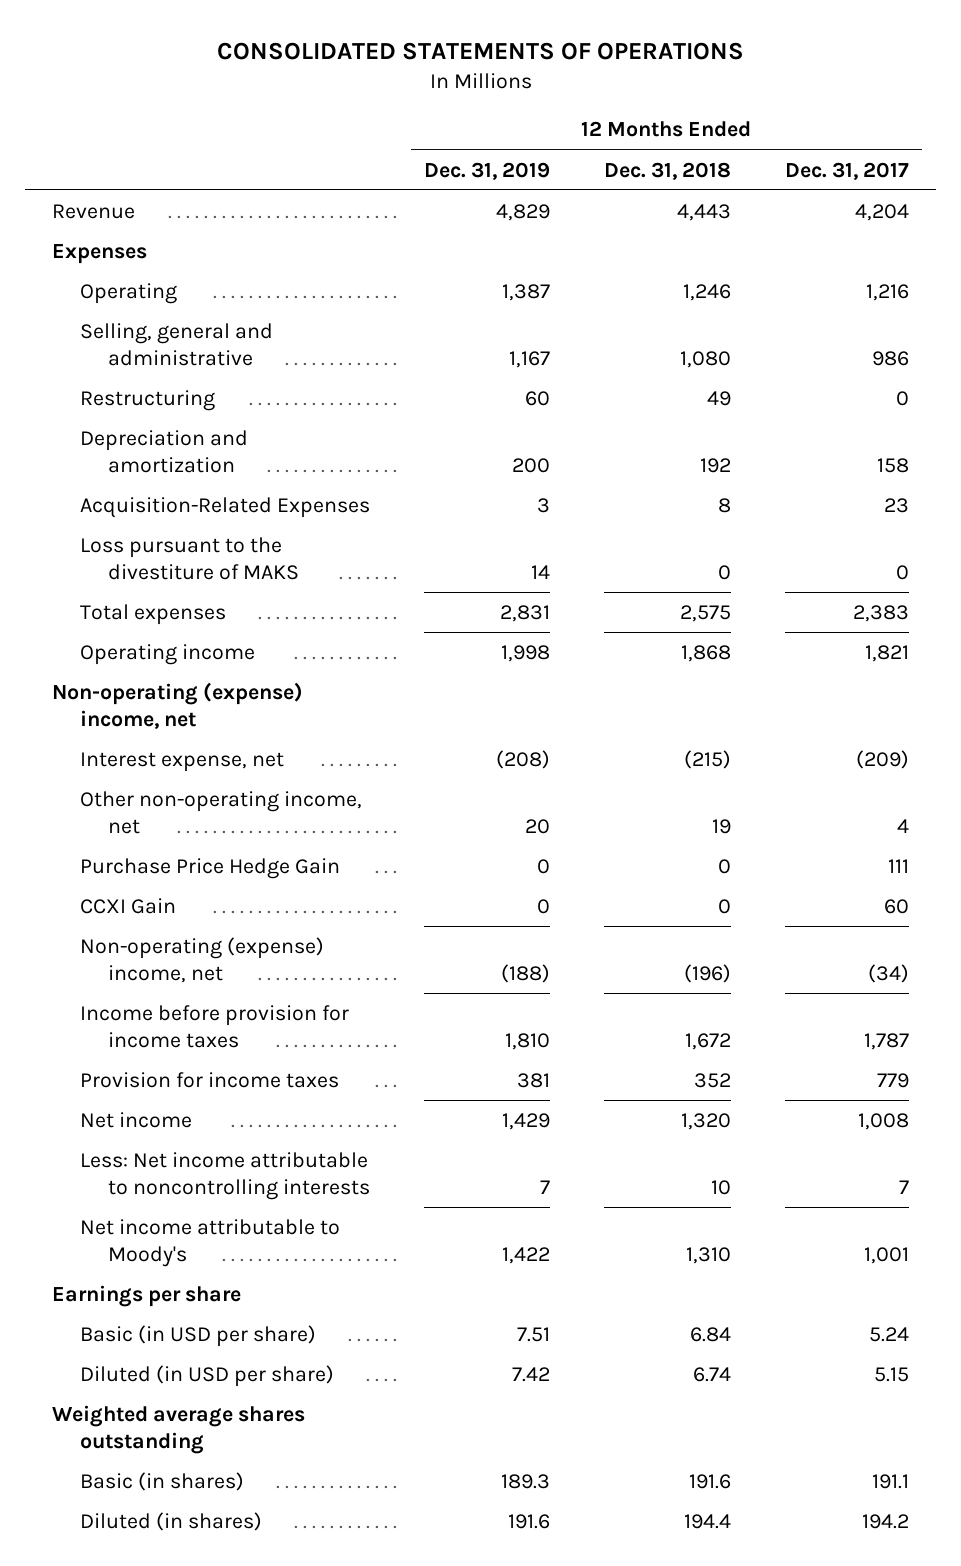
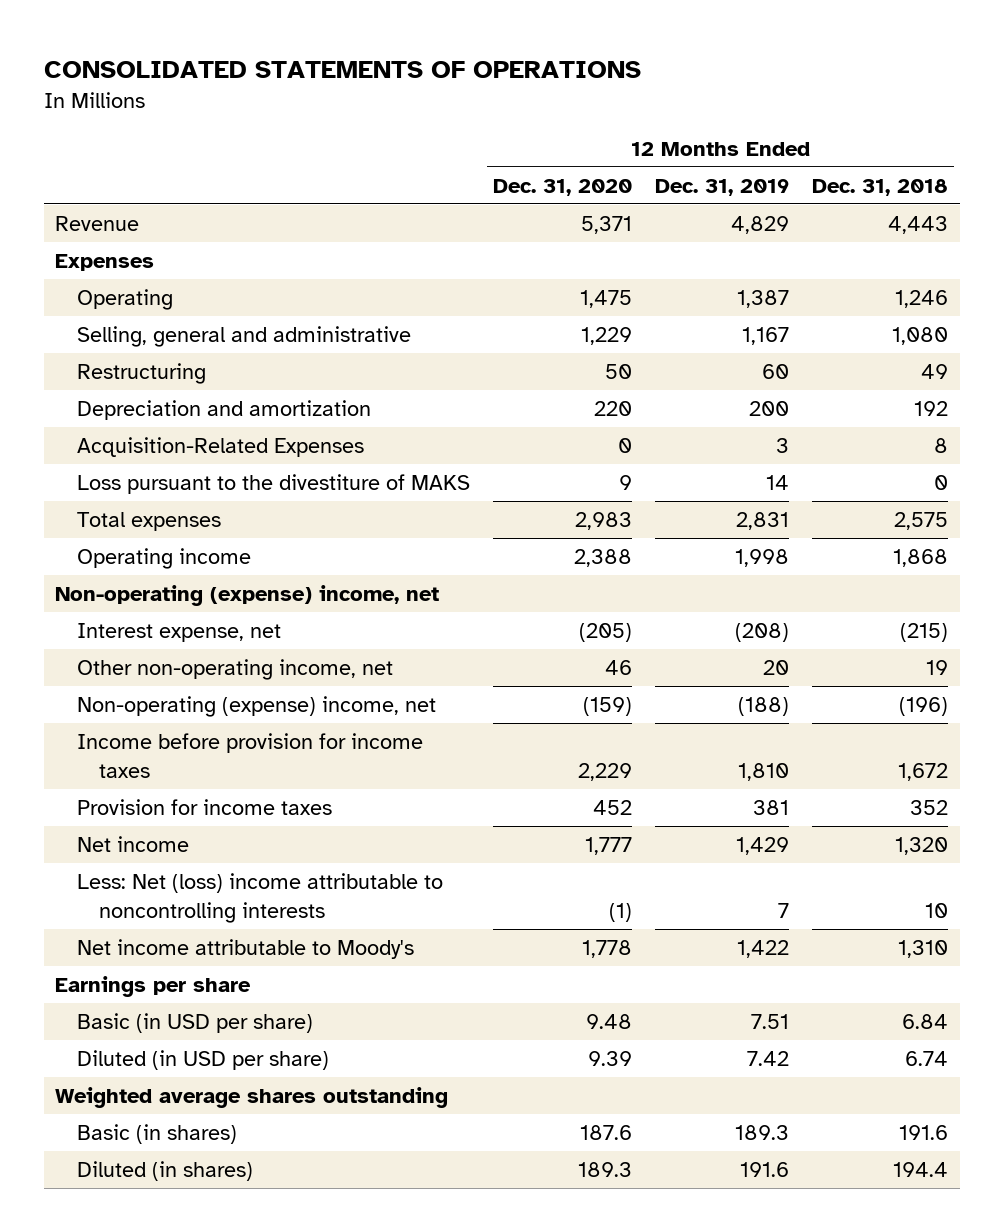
[784,161,909,180] Dec. 31, 2017 -> none
none -> [493,178,633,196] Dec. 31, 2020
[80,857,341,879] Purchase Price Hedge Gain -> none
[80,897,177,914] CCXI Gain -> none
[80,1151,371,1200] Less: Net income attributable to noncontrolling interests -> [77,873,444,923] Less: Net (loss) income attributable to noncontrolling interests

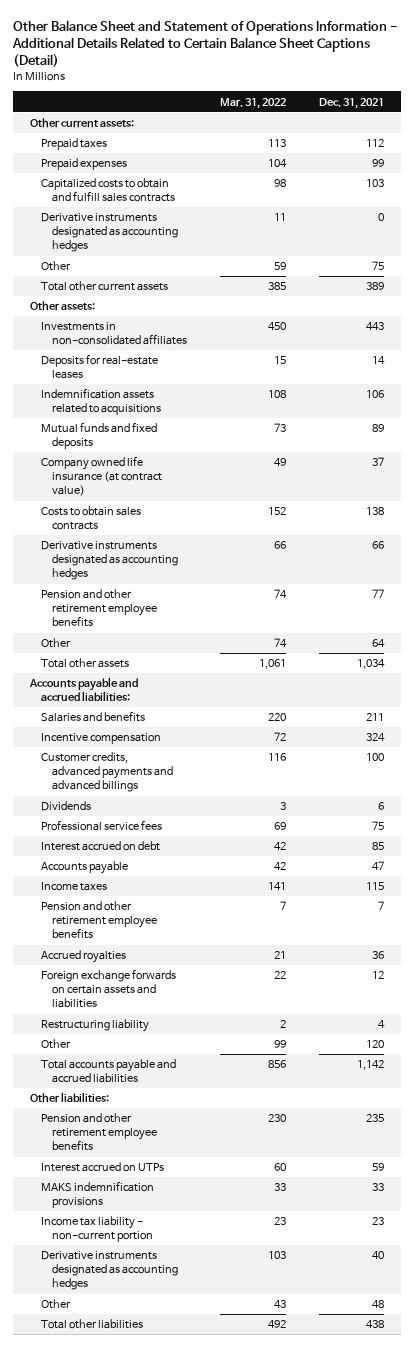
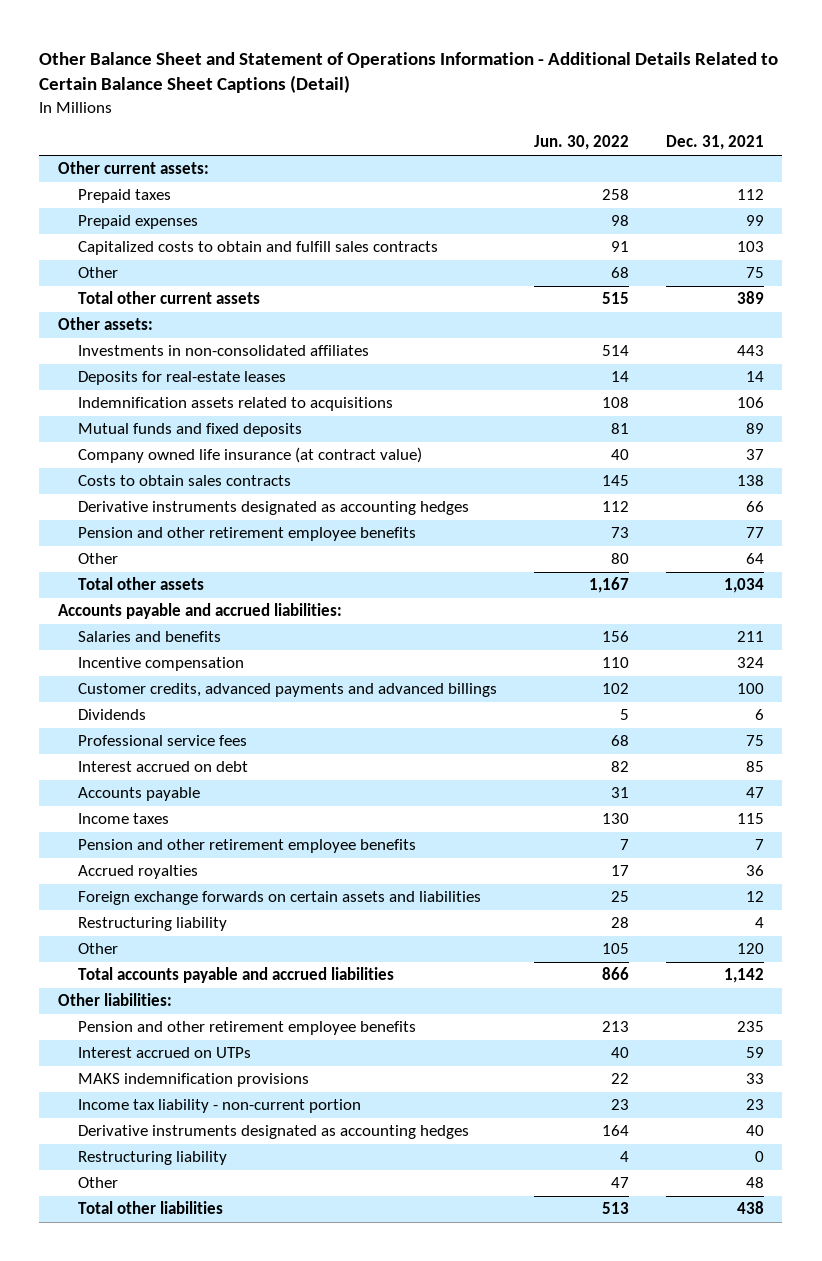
[220,97,287,109] Mar. 31, 2022 -> none
none -> [534,135,630,151] Jun. 30, 2022
[41,213,179,253] Derivative instruments designated as accounting hedges -> none
none -> [78,1151,228,1166] Restructuring liability

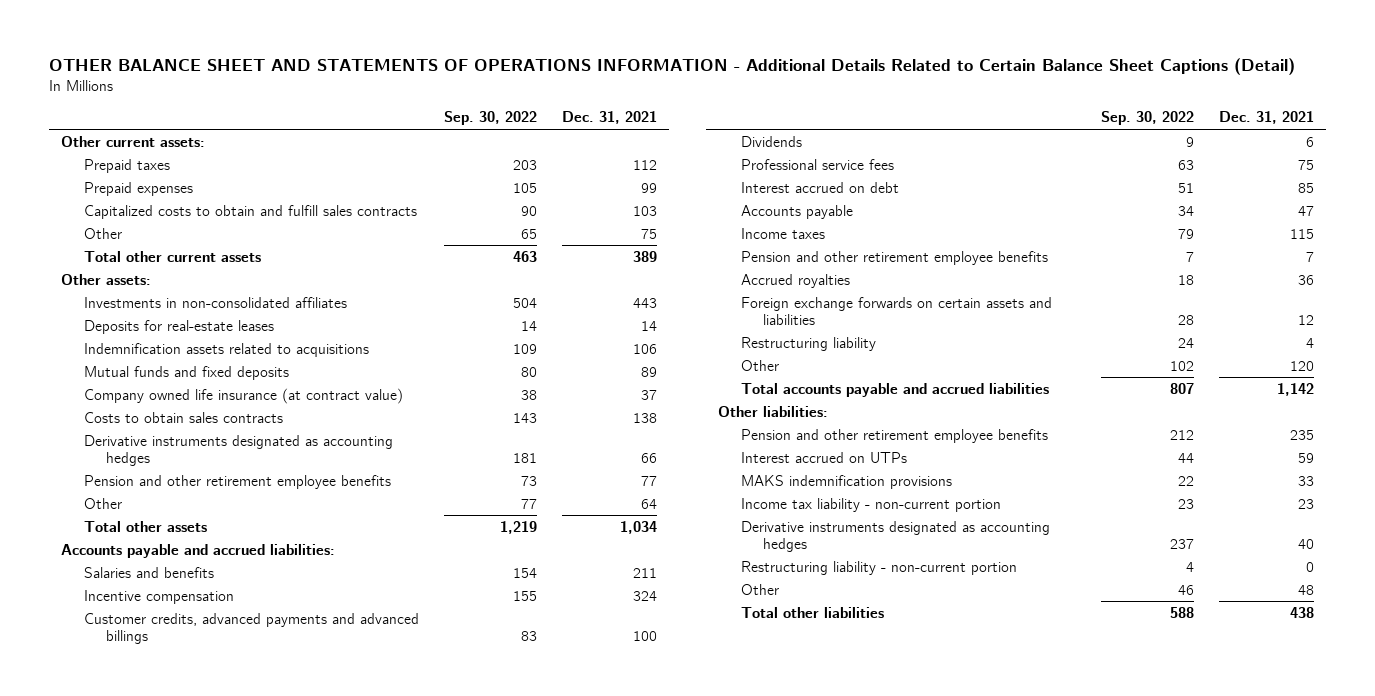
[39,51,779,94] Other Balance Sheet and Statement of Operations Information - Additional Details Related to Certain Balance Sheet Captions (Detail) -> [48,58,1295,76] OTHER BALANCE SHEET AND STATEMENTS OF OPERATIONS INFORMATION - Additional Details Related to Certain Balance Sheet Captions (Detail)
[534,135,630,151] Jun. 30, 2022 -> none
none -> [443,111,537,126] Sep. 30, 2022
[78,1151,228,1166] Restructuring liability -> [740,560,1017,575] Restructuring liability - non-current portion

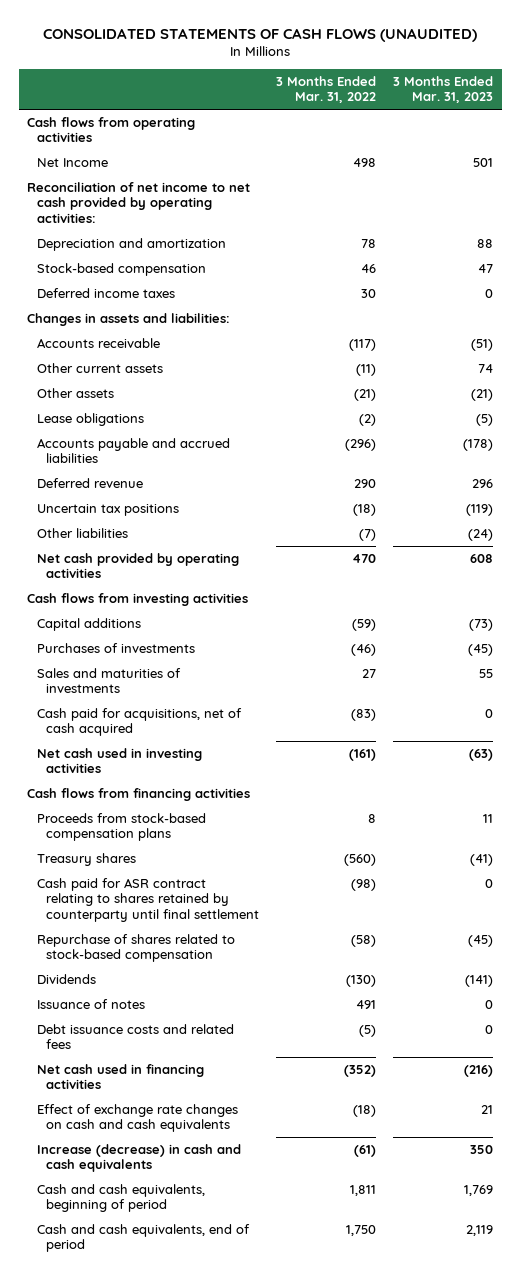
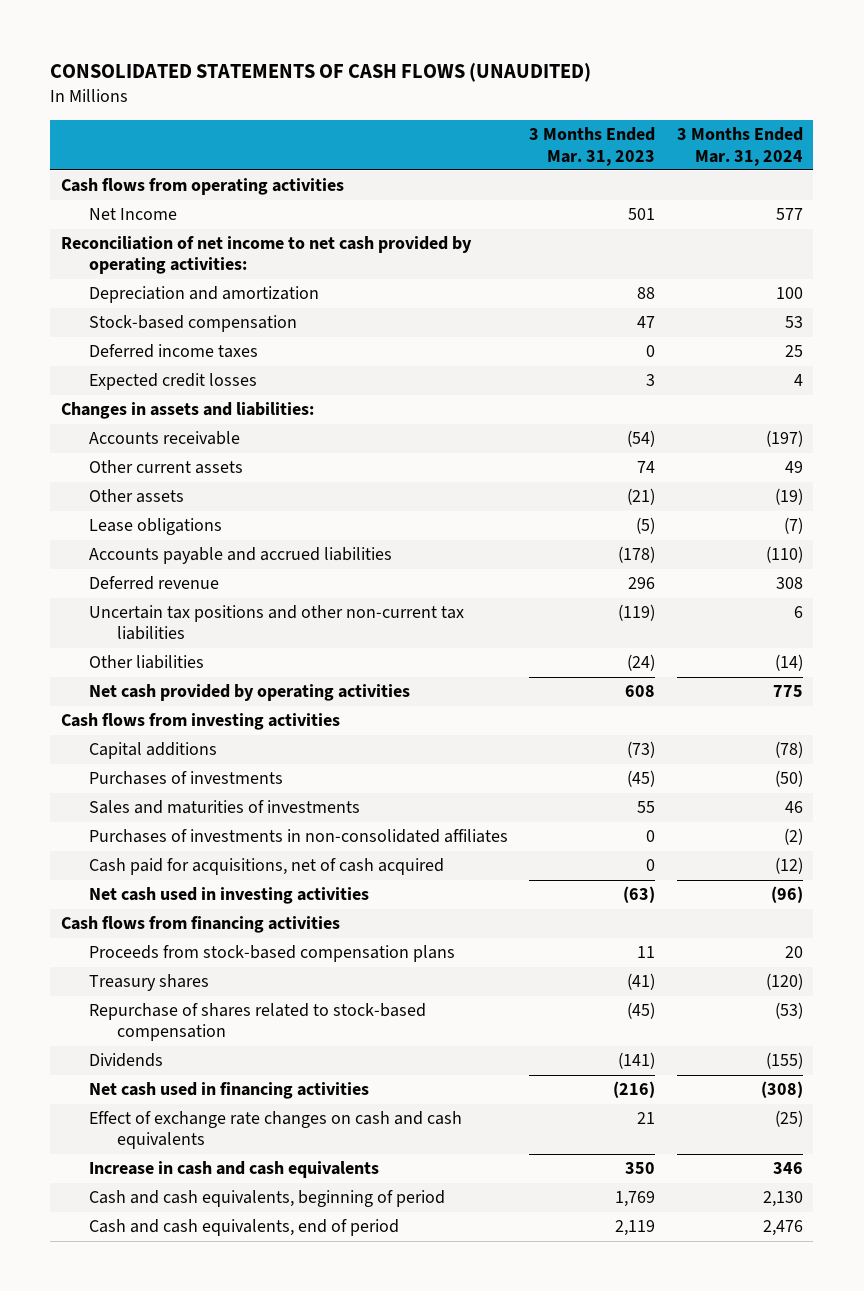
[276,76,377,104] 3 Months Ended Mar. 31, 2022 -> none
none -> [676,127,803,166] 3 Months Ended Mar. 31, 2024
none -> [88,373,257,391] Expected credit losses
[471,339,494,352] (51) -> [627,430,656,448] (54)
[36,504,179,517] Uncertain tax positions -> [88,605,464,641] Uncertain tax positions and other non-current tax liabilities
none -> [88,829,508,844] Purchases of investments in non-consolidated affiliates
[36,878,260,922] Cash paid for ASR contract relating to shares retained by counterparty until final settlement -> none
[36,999,145,1010] Issuance of notes -> none
[36,1024,234,1050] Debt issuance costs and related fees -> none
[36,1144,241,1173] Increase (decrease) in cash and cash equivalents -> [88,1161,379,1179] Increase in cash and cash equivalents

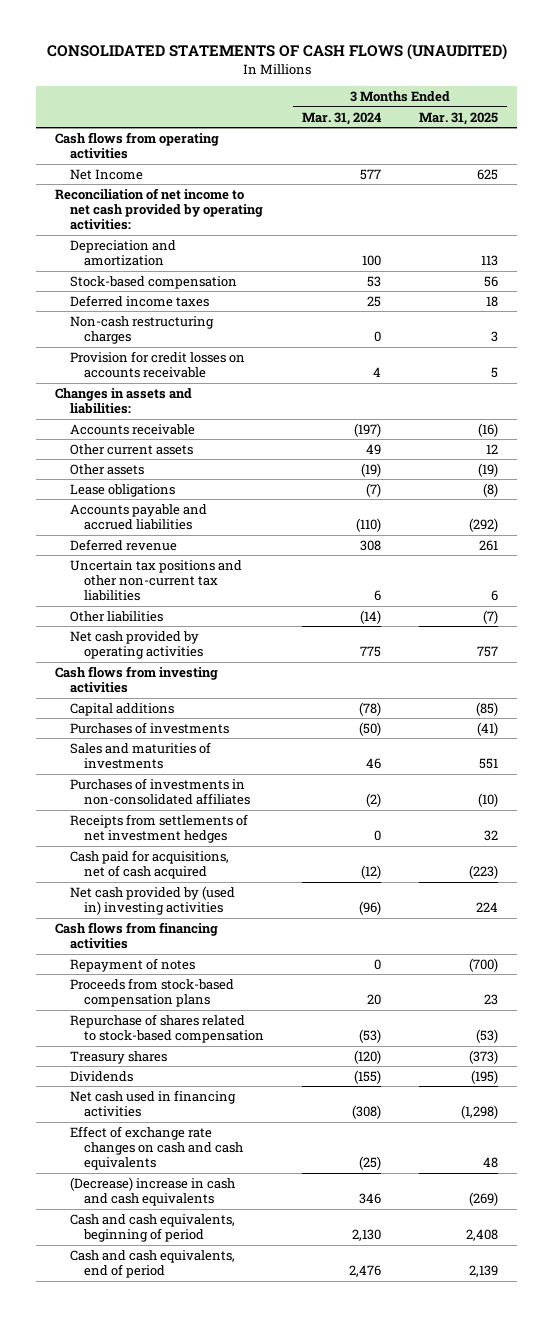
[529,127,656,166] 3 Months Ended Mar. 31, 2023 -> none
none -> [419,111,499,125] Mar. 31, 2025
none -> [69,315,214,344] Non-cash restructuring charges
[88,373,257,391] Expected credit losses -> [69,350,245,378] Provision for credit losses on accounts receivable
none -> [69,813,248,843] Receipts from settlements of net investment hedges
[88,887,369,905] Net cash used in investing activities -> [69,885,235,915] Net cash provided by (used in) investing activities
none -> [69,957,195,972] Repayment of notes
[88,974,209,992] Treasury shares -> [69,1050,167,1064] Treasury shares
[88,1161,379,1179] Increase in cash and cash equivalents -> [69,1176,235,1206] (Decrease) increase in cash and cash equivalents

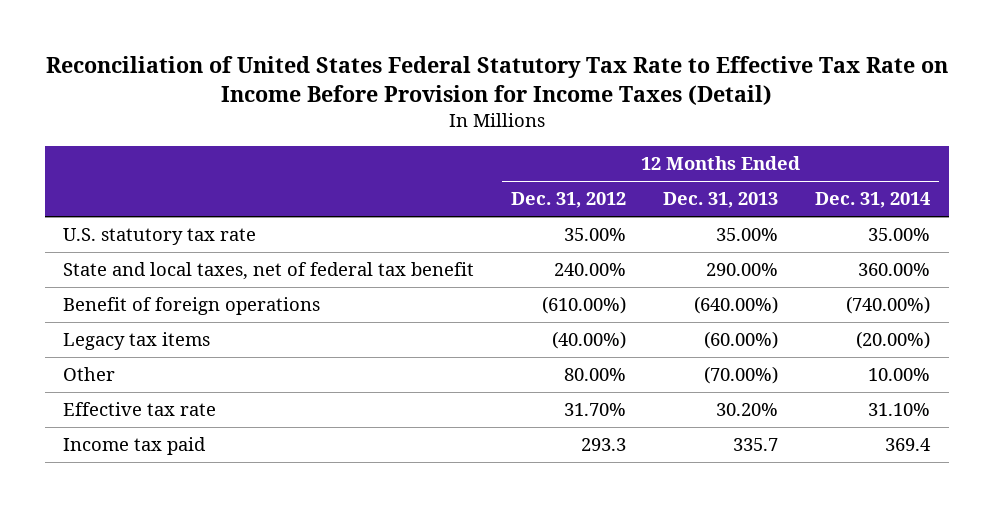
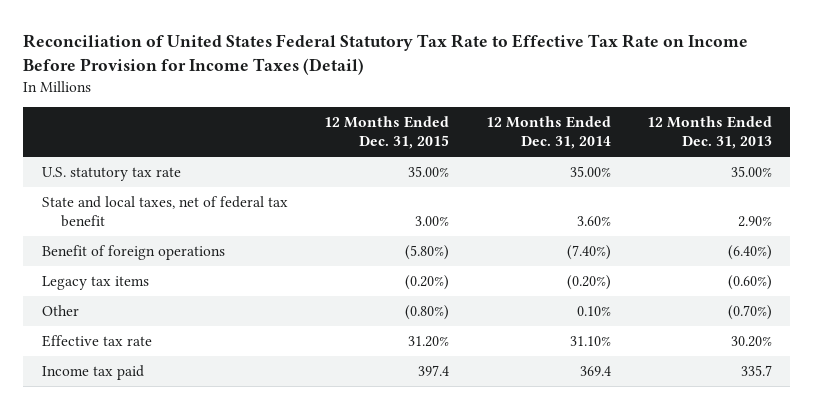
[511,192,627,209] Dec. 31, 2012 -> none
none -> [324,116,450,150] 12 Months Ended Dec. 31, 2015
[706,263,779,277] 290.00% -> [738,216,773,228] 2.90%
[858,263,931,277] 360.00% -> [576,216,611,227] 3.60%
[694,296,779,315] (640.00%) -> [728,245,773,261] (6.40%)
[846,296,931,315] (740.00%) -> [566,245,611,261] (7.40%)
[704,331,779,350] (60.00%) -> [728,275,773,291] (0.60%)
[856,331,931,350] (20.00%) -> [566,275,611,291] (0.20%)
[704,366,779,385] (70.00%) -> [728,305,773,321] (0.70%)
[868,368,931,382] 10.00% -> [576,306,611,317] 0.10%

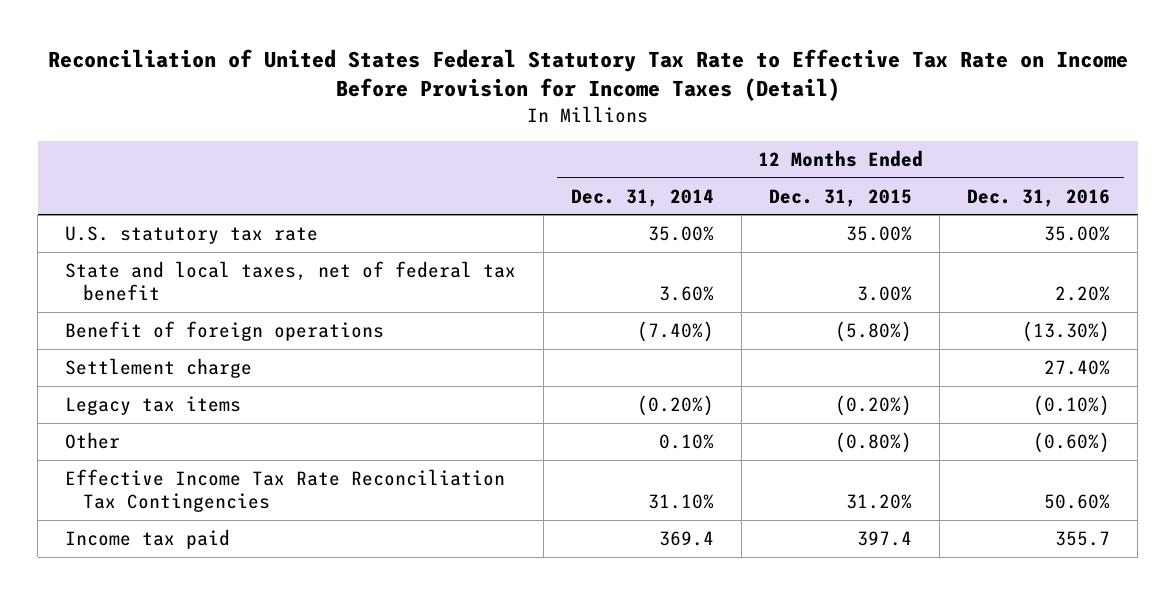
[647,116,773,150] 12 Months Ended Dec. 31, 2013 -> none
none -> [967,188,1111,207] Dec. 31, 2016
none -> [65,358,253,379] Settlement charge
[41,335,152,348] Effective tax rate -> [65,469,506,513] Effective Income Tax Rate Reconciliation Tax Contingencies

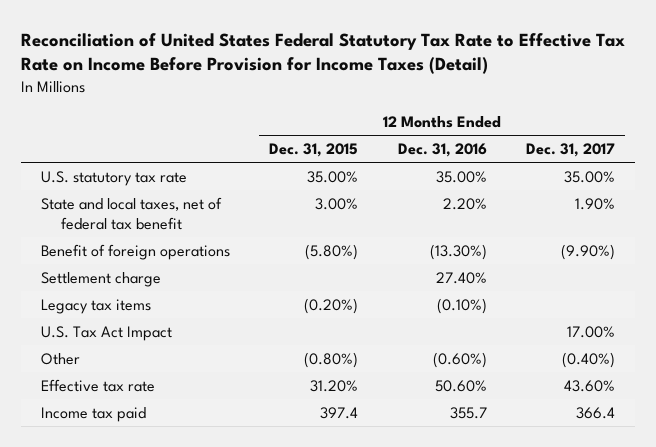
[571,188,715,207] Dec. 31, 2014 -> none
none -> [526,142,616,157] Dec. 31, 2017
none -> [40,325,172,341] U.S. Tax Act Impact
[65,469,506,513] Effective Income Tax Rate Reconciliation Tax Contingencies -> [40,378,155,392] Effective tax rate

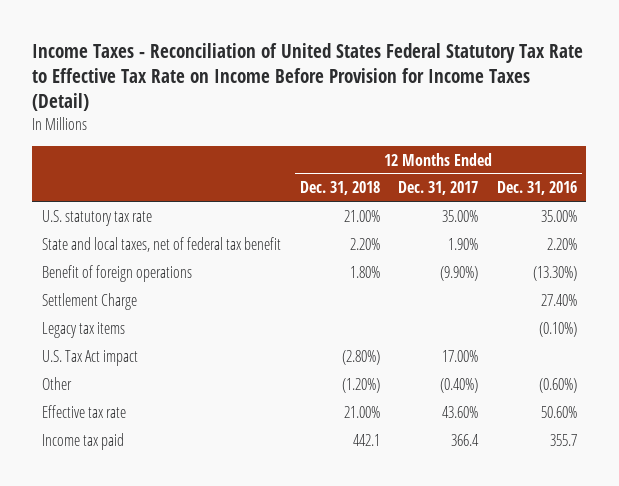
[20,32,625,75] Reconciliation of United States Federal Statutory Tax Rate to Effective Tax Rate on Income Before Provision for Income Taxes (Detail) -> [32,42,584,112] Income Taxes - Reconciliation of United States Federal Statutory Tax Rate to Effective Tax Rate on Income Before Provision for Income Taxes (Detail)
[269,142,359,157] Dec. 31, 2015 -> none
none -> [299,181,380,196] Dec. 31, 2018
[40,271,161,287] Settlement charge -> [41,292,137,310] Settlement Charge
[40,325,172,341] U.S. Tax Act Impact -> [41,349,138,366] U.S. Tax Act impact

